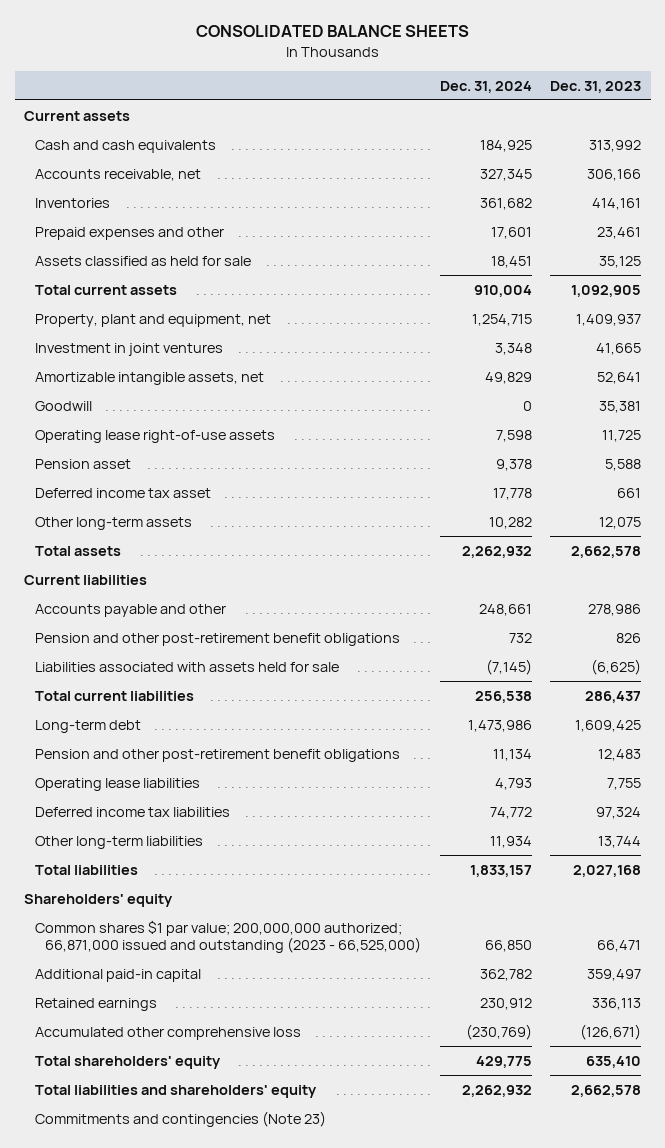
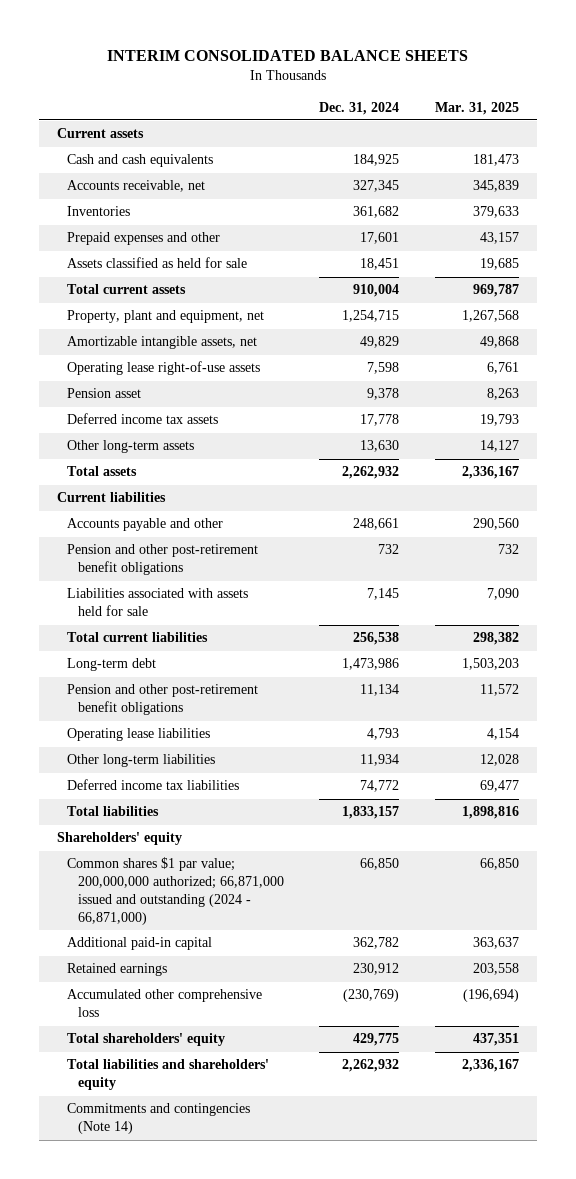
[195,25,469,38] CONSOLIDATED BALANCE SHEETS -> [106,50,468,62] INTERIM CONSOLIDATED BALANCE SHEETS
[550,80,642,93] Dec. 31, 2023 -> none
none -> [434,101,519,115] Mar. 31, 2025
[34,342,223,356] Investment in joint ventures -> none
[34,400,92,411] Goodwill -> none
[34,487,211,498] Deferred income tax asset -> [67,413,219,425] Deferred income tax assets
[488,516,532,529] 10,282 -> [360,440,400,453] 13,630
[485,658,532,675] (7,145) -> [367,588,400,601] 7,145
[34,806,230,817] Deferred income tax liabilities -> [67,779,240,791] Deferred income tax liabilities
[34,919,422,954] Common shares $1 par value; 200,000,000 authorized; 66,871,000 issued and outstanding (2023 - 66,525,000) -> [67,857,284,926] Common shares $1 par value; 200,000,000 authorized; 66,871,000 issued and outstanding (2024 - 66,871,000)
[34,1110,326,1127] Commitments and contingencies (Note 23) -> [67,1103,251,1135] Commitments and contingencies (Note 14)

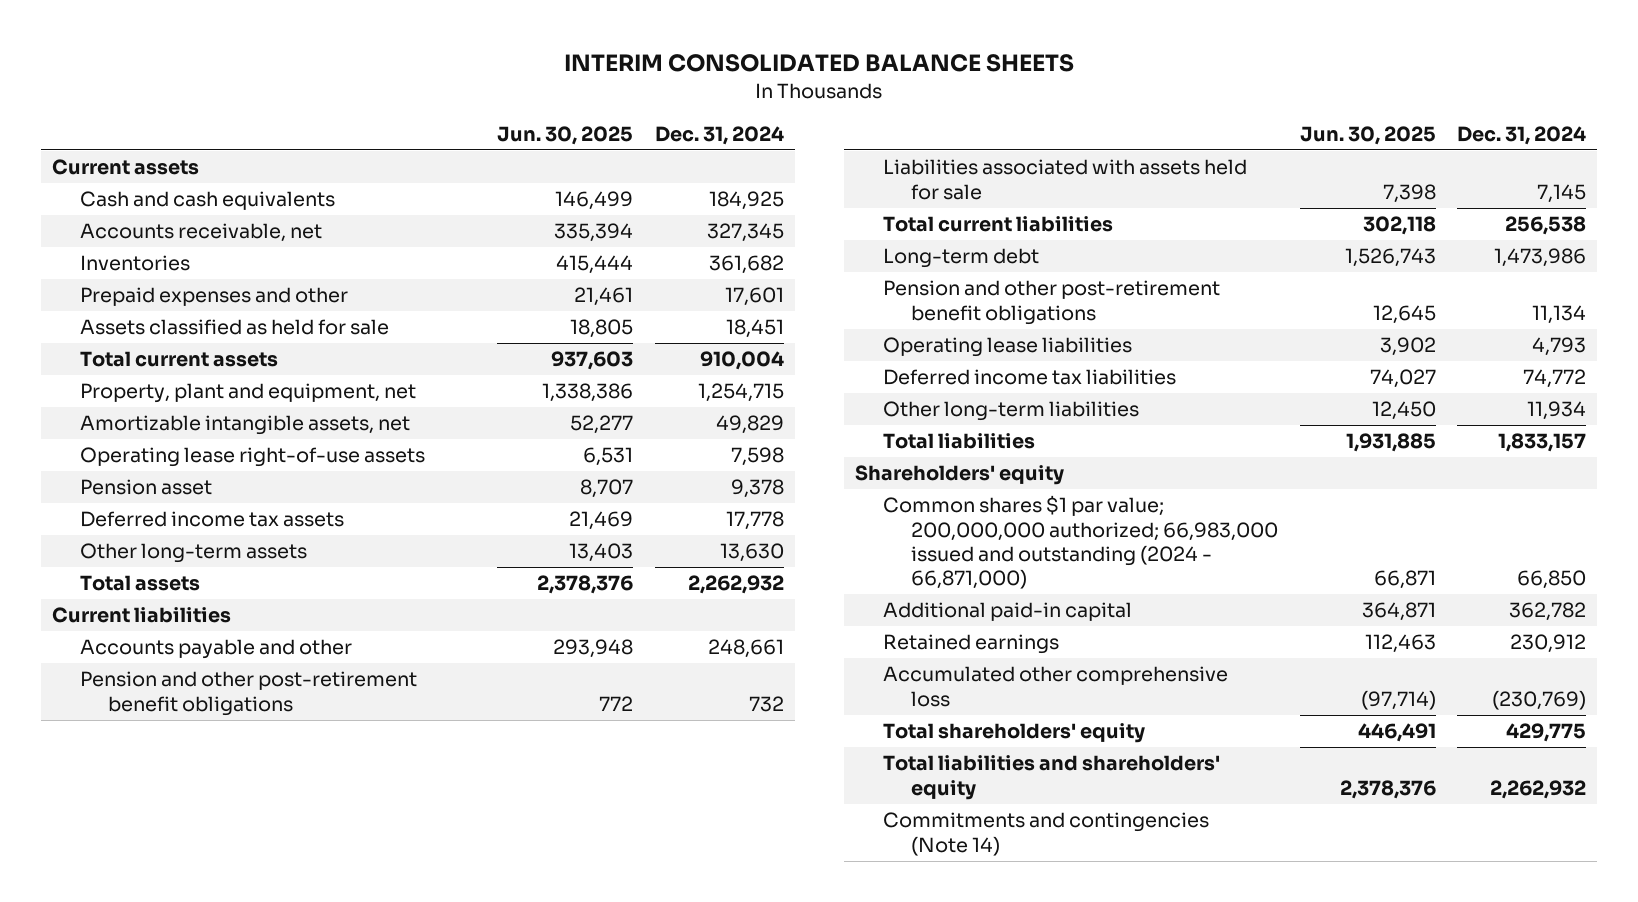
[434,101,519,115] Mar. 31, 2025 -> none
none -> [496,125,633,145] Jun. 30, 2025
[67,754,216,768] Other long-term liabilities -> [882,401,1139,422] Other long-term liabilities
[67,857,284,926] Common shares $1 par value; 200,000,000 authorized; 66,871,000 issued and outstanding (2024 - 66,871,000) -> [882,495,1278,590] Common shares $1 par value; 200,000,000 authorized; 66,983,000 issued and outstanding (2024 - 66,871,000)

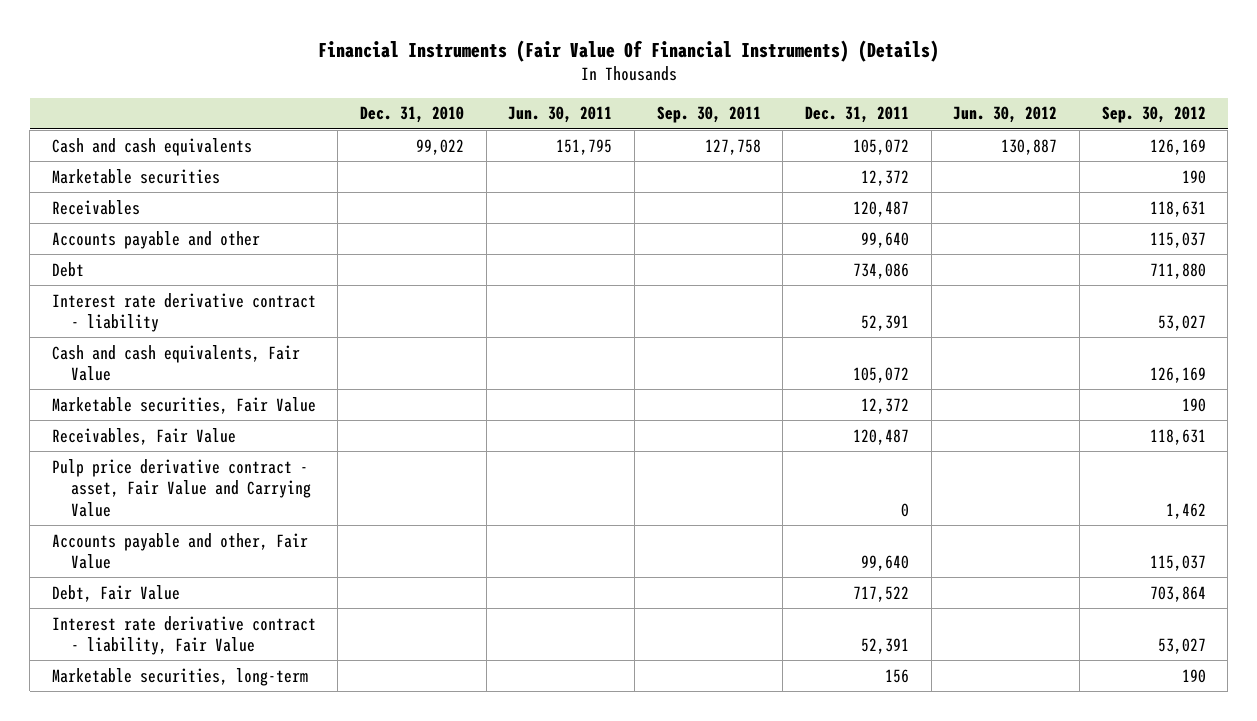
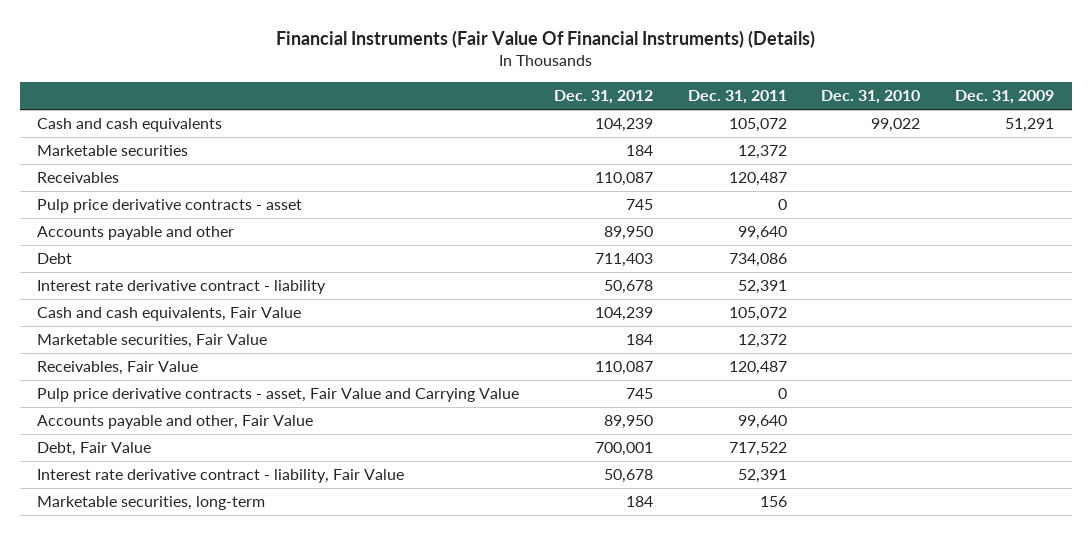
[508,106,613,124] Jun. 30, 2011 -> none
[656,106,761,124] Sep. 30, 2011 -> none
[953,106,1058,124] Jun. 30, 2012 -> none
[1101,106,1206,124] Sep. 30, 2012 -> none
none -> [554,90,654,105] Dec. 31, 2012
none -> [955,90,1055,105] Dec. 31, 2009
none -> [37,199,303,214] Pulp price derivative contracts - asset
[51,458,312,517] Pulp price derivative contract - asset, Fair Value and Carrying Value -> [37,388,520,403] Pulp price derivative contracts - asset, Fair Value and Carrying Value

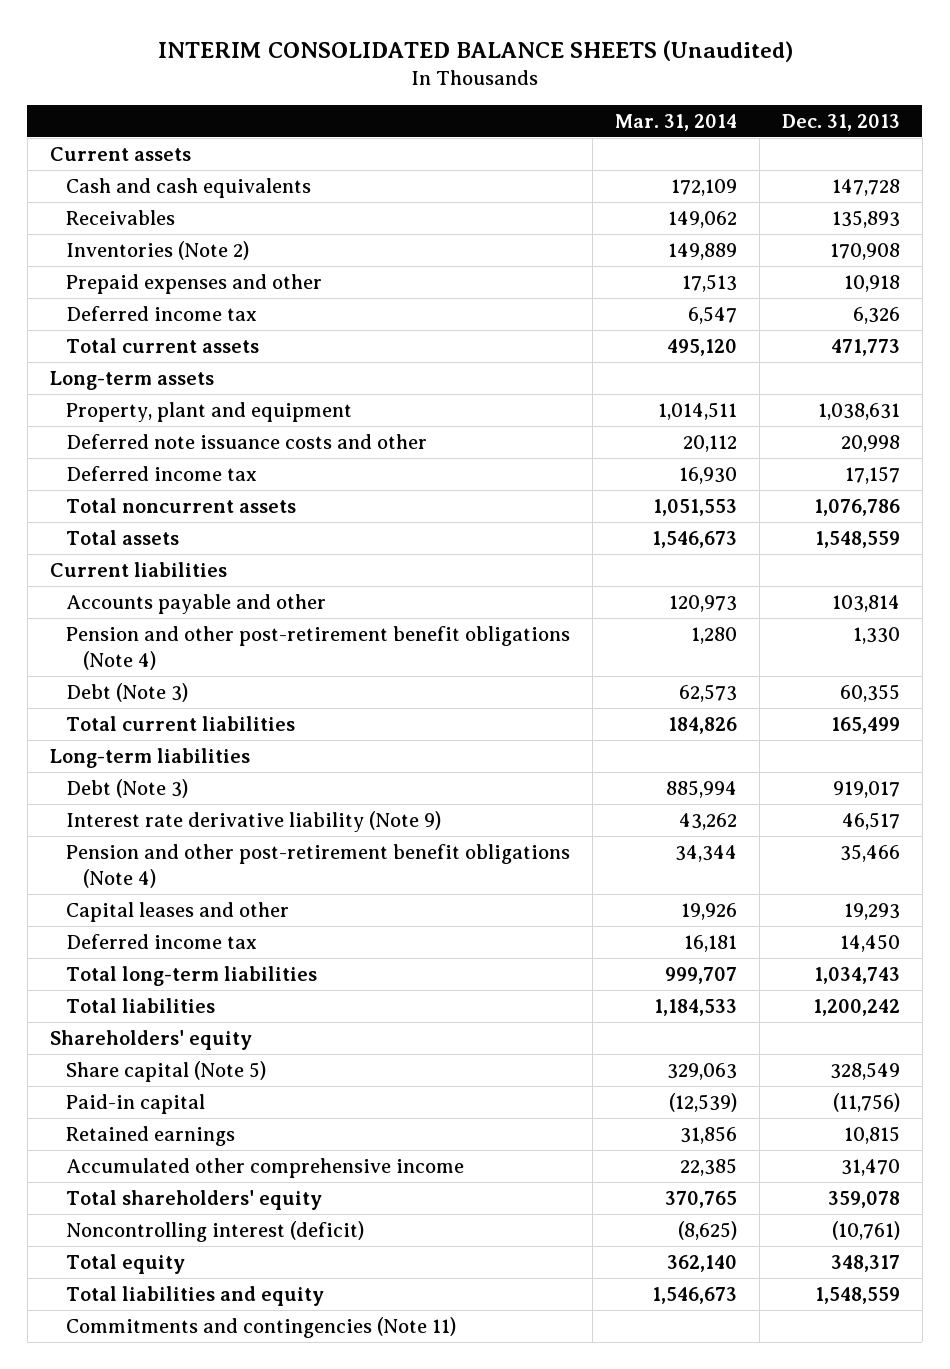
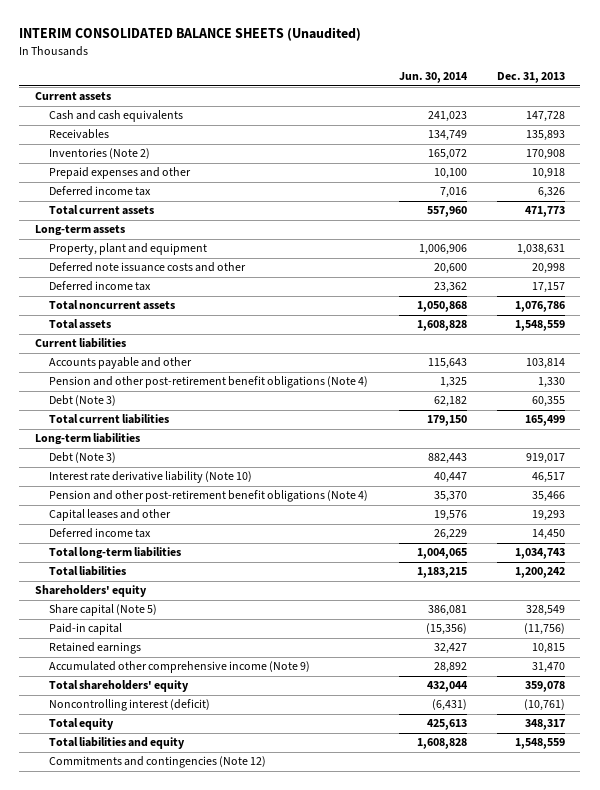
[615,113,738,131] Mar. 31, 2014 -> none
none -> [398,72,468,84] Jun. 30, 2014
[66,810,442,832] Interest rate derivative liability (Note 9) -> [49,471,253,484] Interest rate derivative liability (Note 10)
[66,1157,465,1178] Accumulated other comprehensive income -> [49,661,311,674] Accumulated other comprehensive income (Note 9)
[66,1316,457,1338] Commitments and contingencies (Note 11) -> [49,756,267,769] Commitments and contingencies (Note 12)

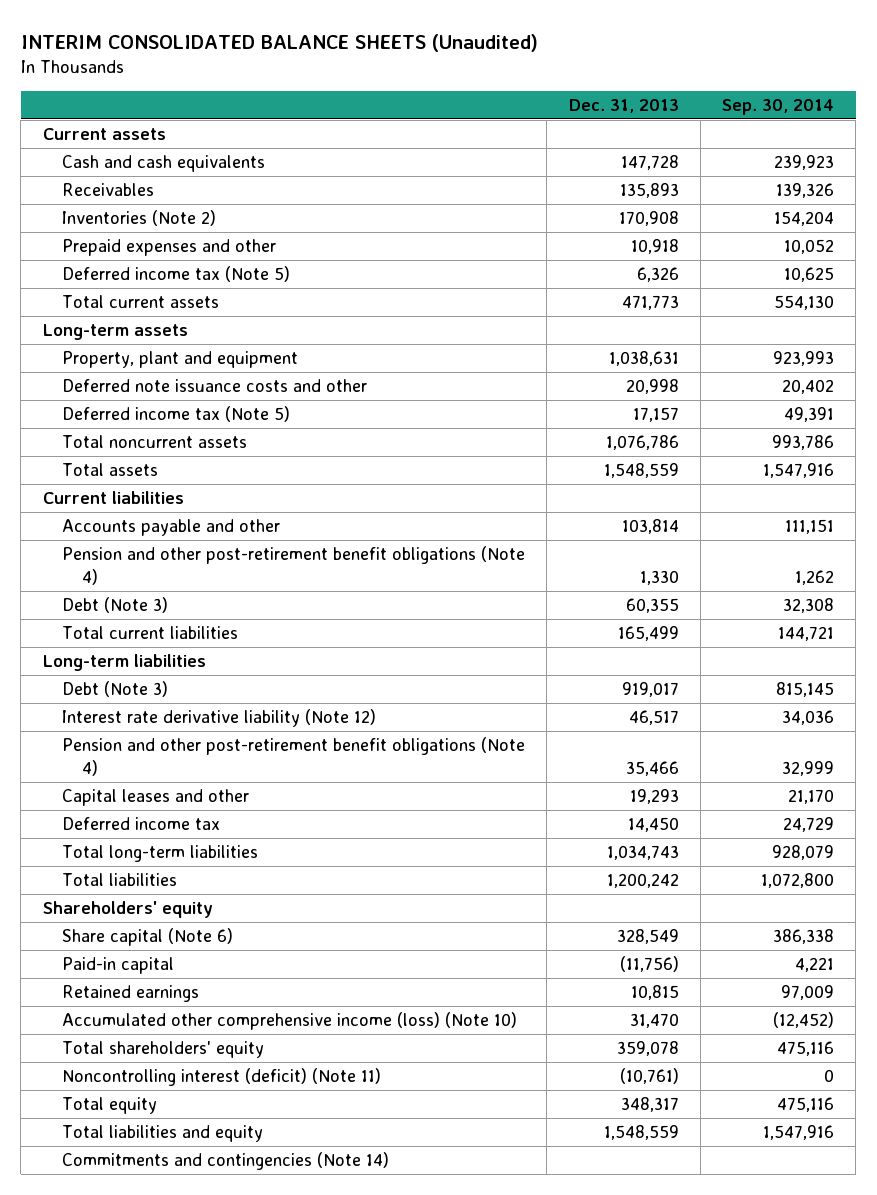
[398,72,468,84] Jun. 30, 2014 -> none
none -> [721,98,834,115] Sep. 30, 2014
[49,186,152,197] Deferred income tax -> [62,266,291,283] Deferred income tax (Note 5)
[49,281,152,292] Deferred income tax -> [62,406,291,423] Deferred income tax (Note 5)
[49,471,253,484] Interest rate derivative liability (Note 10) -> [62,709,377,728] Interest rate derivative liability (Note 12)
[49,604,158,617] Share capital (Note 5) -> [62,928,234,947] Share capital (Note 6)
[49,661,311,674] Accumulated other comprehensive income (Note 9) -> [62,1012,518,1031] Accumulated other comprehensive income (loss) (Note 10)
[49,699,211,712] Noncontrolling interest (deficit) -> [62,1068,382,1087] Noncontrolling interest (deficit) (Note 11)
[49,756,267,769] Commitments and contingencies (Note 12) -> [62,1152,390,1171] Commitments and contingencies (Note 14)

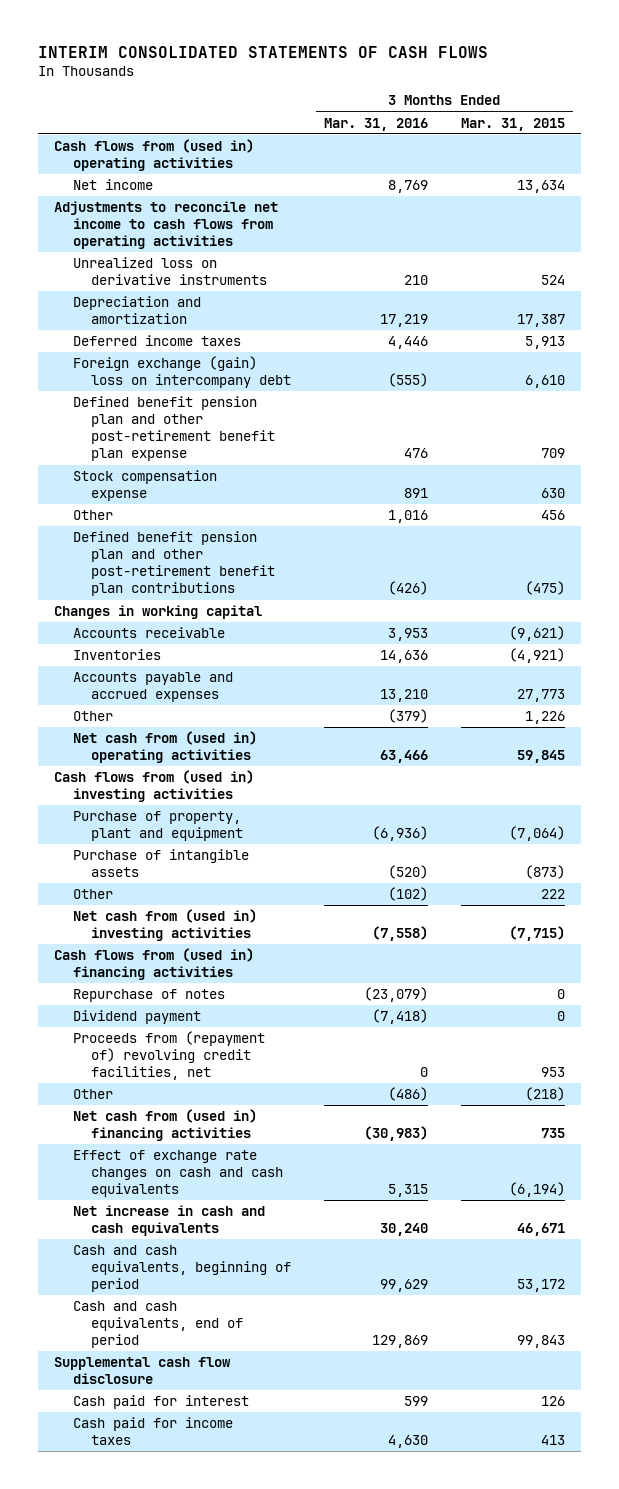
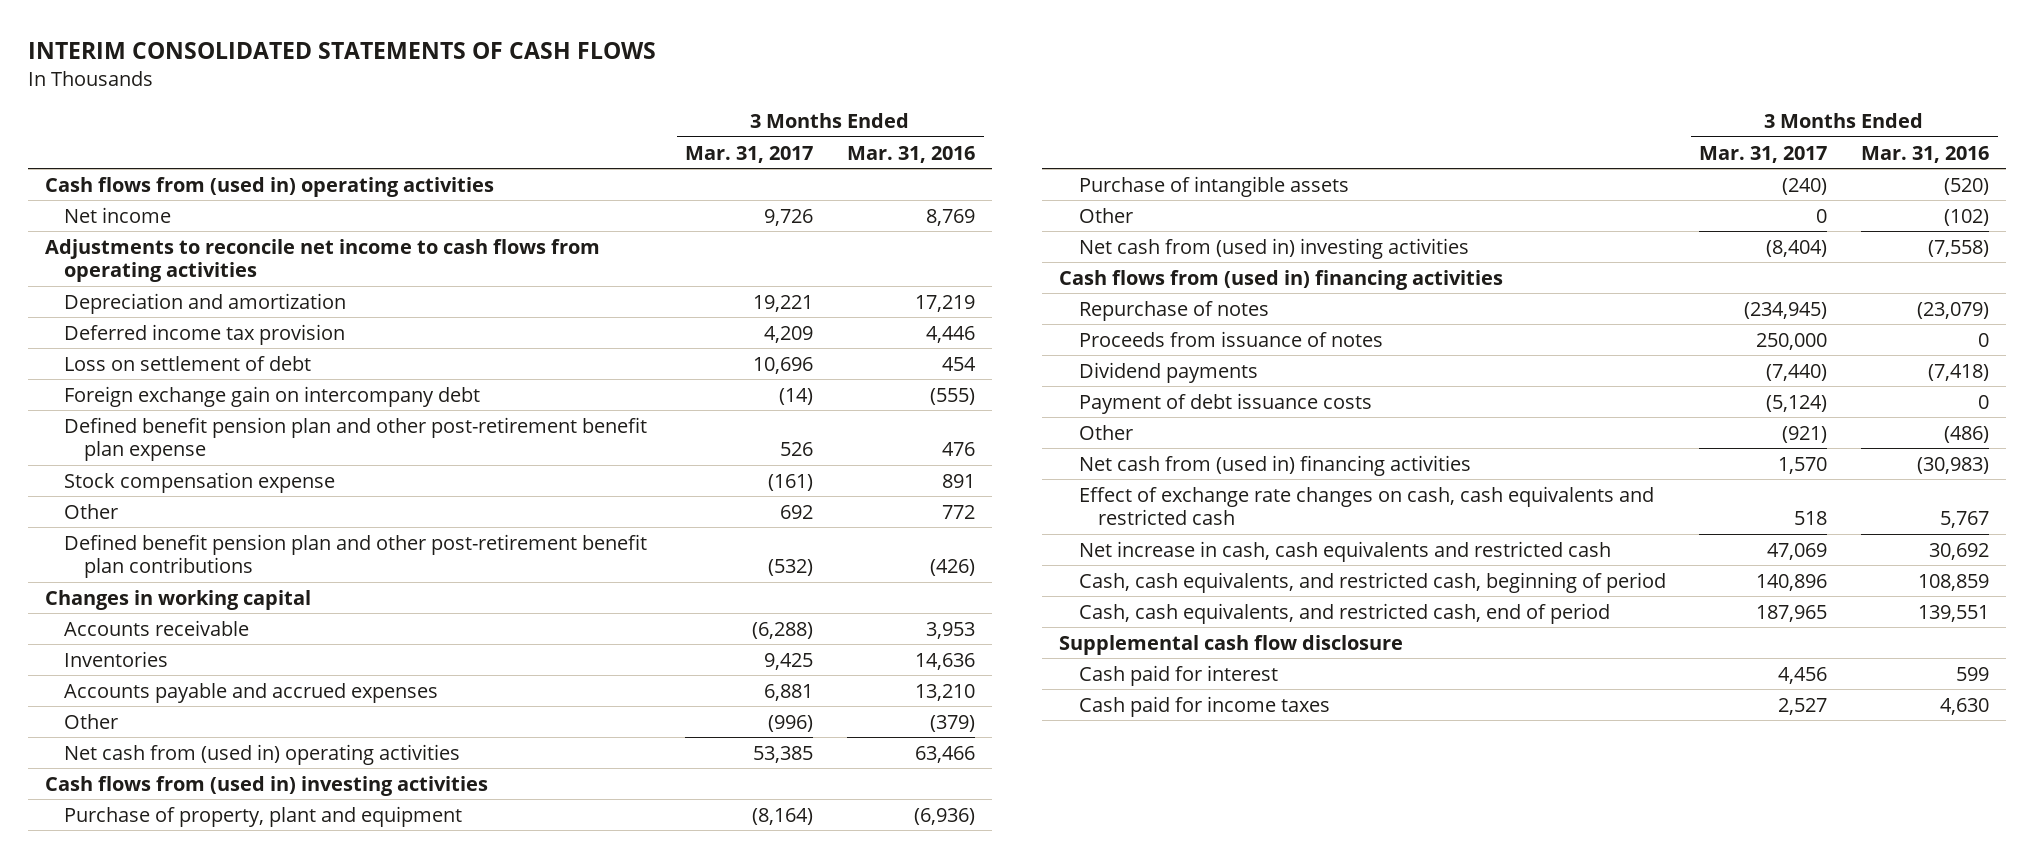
[460,117,565,131] Mar. 31, 2015 -> none
none -> [685,145,814,163] Mar. 31, 2017
[72,256,267,286] Unrealized loss on derivative instruments -> none
[72,334,241,346] Deferred income taxes -> [64,323,346,345] Deferred income tax provision
none -> [64,355,312,371] Loss on settlement of debt
[72,355,291,389] Foreign exchange (gain) loss on intercompany debt -> [64,385,481,407] Foreign exchange gain on intercompany debt
[387,509,428,523] 1,016 -> [942,504,976,519] 772
[72,1030,265,1081] Proceeds from (repayment of) revolving credit facilities, net -> none
none -> [1078,330,1383,347] Proceeds from issuance of notes
[72,1009,201,1024] Dividend payment -> [1078,361,1258,383] Dividend payments
none -> [1078,392,1372,414] Payment of debt issuance costs
[72,1149,283,1198] Effect of exchange rate changes on cash and cash equivalents -> [1078,485,1654,526] Effect of exchange rate changes on cash, cash equivalents and restricted cash
[387,1184,428,1198] 5,315 -> [1940,511,1990,529] 5,767
[72,1204,265,1237] Net increase in cash and cash equivalents -> [1078,540,1611,562] Net increase in cash, cash equivalents and restricted cash
[379,1223,428,1237] 30,240 -> [1929,542,1990,560] 30,692
[72,1244,291,1293] Cash and cash equivalents, beginning of period -> [1078,571,1666,593] Cash, cash equivalents, and restricted cash, beginning of period
[379,1279,428,1293] 99,629 -> [1918,573,1990,591] 108,859
[72,1300,243,1349] Cash and cash equivalents, end of period -> [1078,602,1610,624] Cash, cash equivalents, and restricted cash, end of period
[371,1335,428,1349] 129,869 -> [1918,604,1990,622] 139,551

